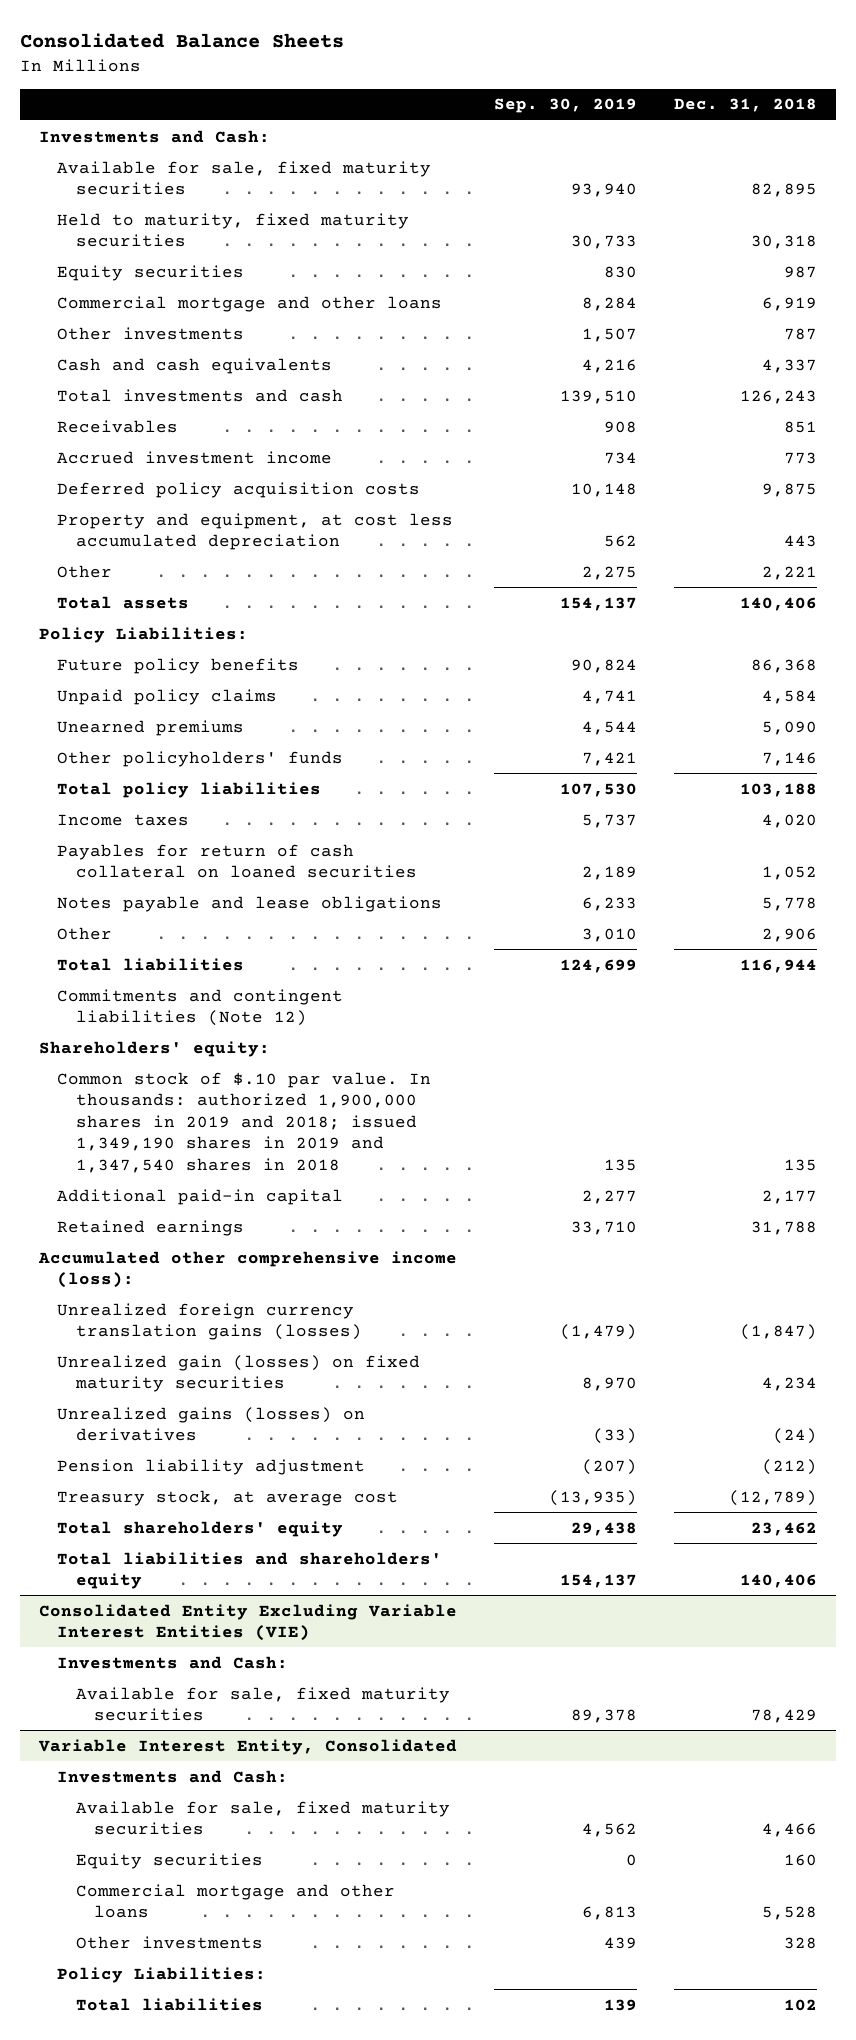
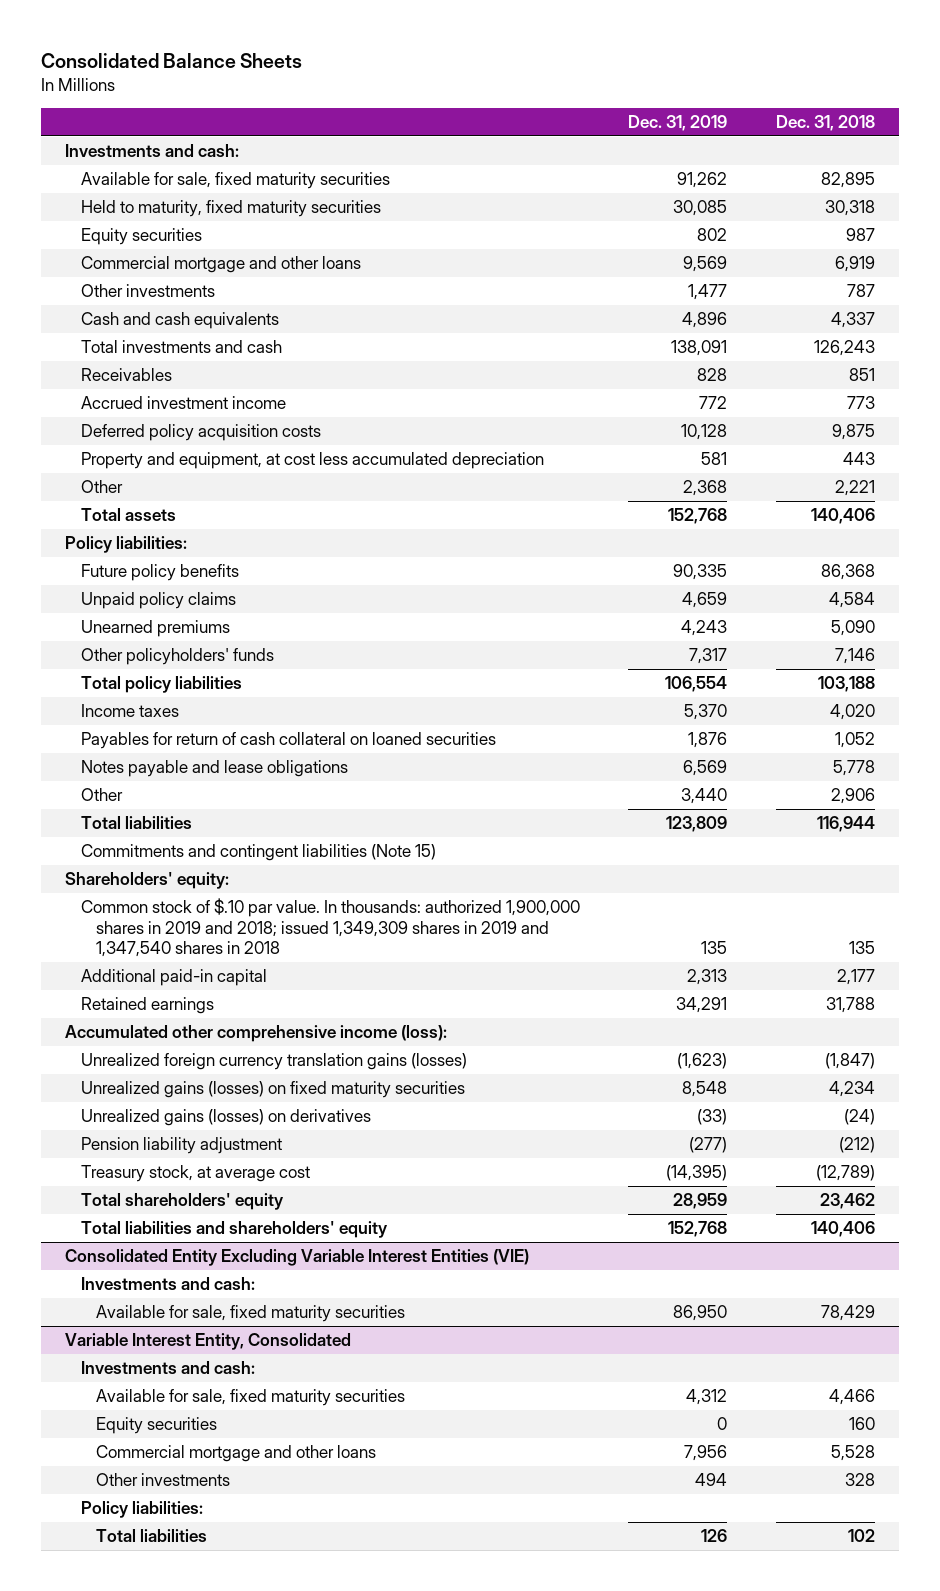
[493,98,637,114] Sep. 30, 2019 -> none
none -> [628,115,728,132] Dec. 31, 2019
[38,129,270,143] Investments and Cash: -> [65,144,240,158] Investments and cash:
[38,626,248,643] Policy Liabilities: -> [65,536,188,554] Policy liabilities:
[57,988,344,1027] Commitments and contingent liabilities (Note 12) -> [80,844,436,862] Commitments and contingent liabilities (Note 15)
[57,1071,432,1174] Common stock of $.10 par value. In thousands: authorized 1,900,000 shares in 2019 and 2018; issued 1,349,190 shares in 2019 and 1,347,540 shares in 2018 -> [80,898,580,957] Common stock of $.10 par value. In thousands: authorized 1,900,000 shares in 2019 and 2018; issued 1,349,309 shares in 2019 and 1,347,540 shares in 2018
[57,1354,421,1393] Unrealized gain (losses) on fixed maturity securities -> [80,1081,465,1099] Unrealized gains (losses) on fixed maturity securities
[57,1655,289,1669] Investments and Cash: -> [80,1277,255,1291] Investments and cash:
[57,1769,289,1783] Investments and Cash: -> [80,1361,255,1375] Investments and cash:
[57,1966,267,1983] Policy Liabilities: -> [80,1501,203,1519] Policy liabilities:

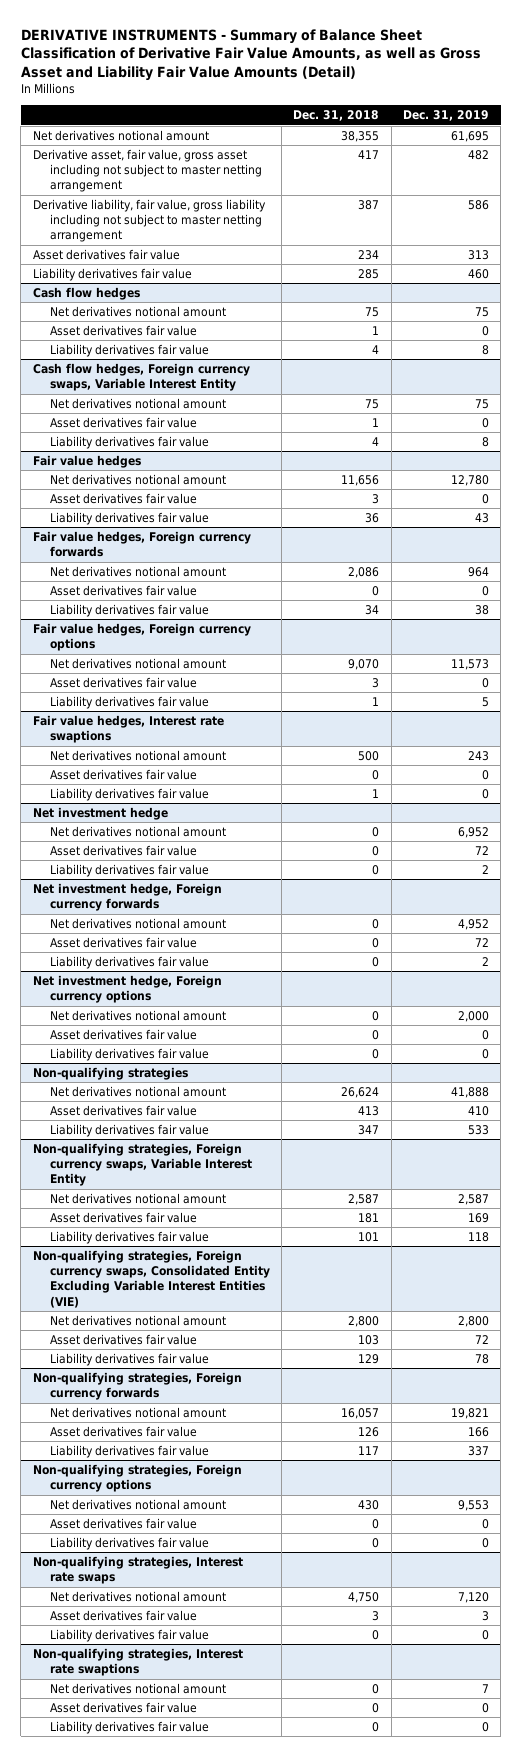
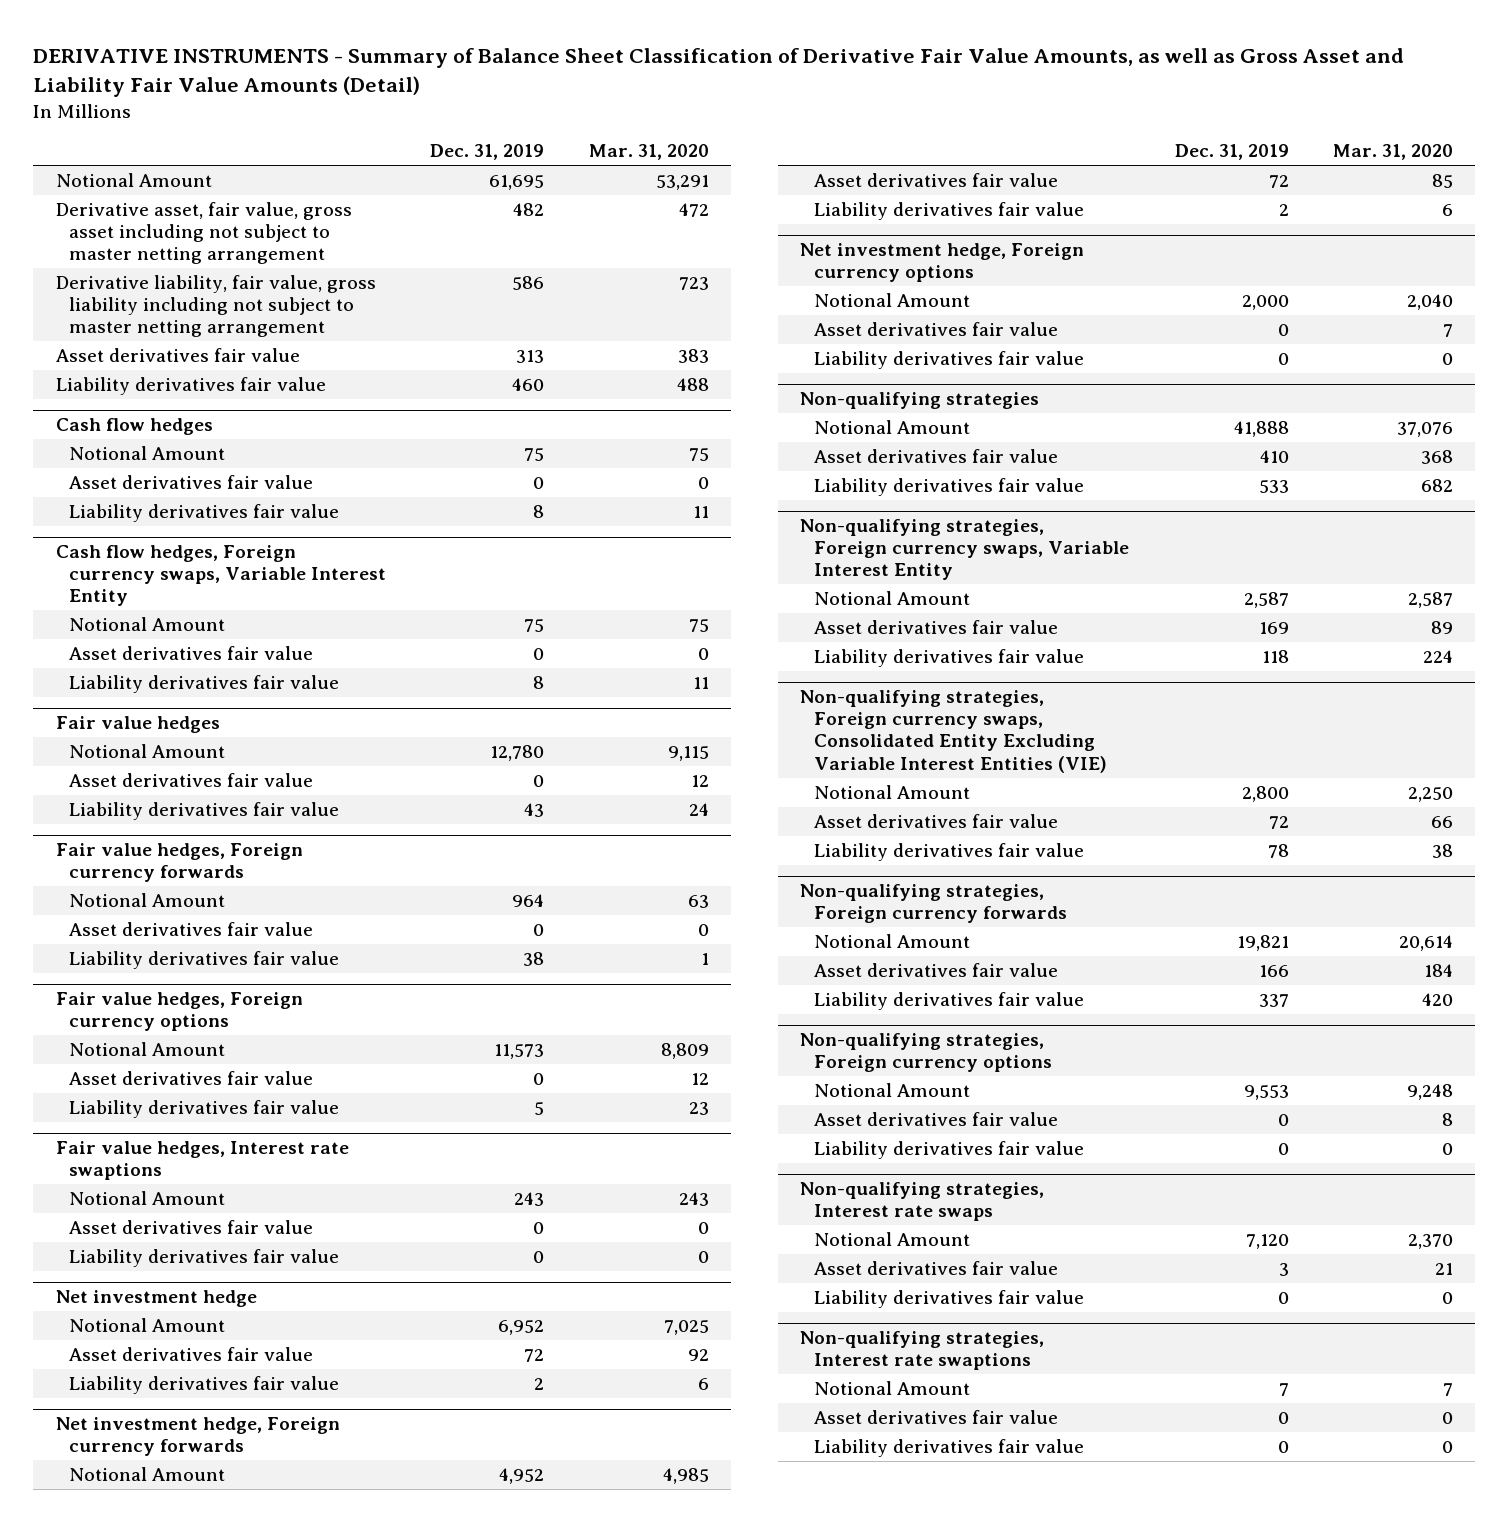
[293,110,380,122] Dec. 31, 2018 -> none
none -> [588,144,709,161] Mar. 31, 2020
[32,130,209,142] Net derivatives notional amount -> [55,172,212,187] Notional Amount
[49,306,226,318] Net derivatives notional amount -> [69,445,226,460] Notional Amount
[49,398,226,410] Net derivatives notional amount -> [69,616,226,631] Notional Amount
[49,474,226,486] Net derivatives notional amount -> [69,743,226,758] Notional Amount
[49,566,226,578] Net derivatives notional amount -> [69,892,226,907] Notional Amount
[49,658,226,670] Net derivatives notional amount -> [69,1041,226,1056] Notional Amount
[49,750,226,762] Net derivatives notional amount -> [69,1190,226,1205] Notional Amount
[49,826,226,838] Net derivatives notional amount -> [69,1317,226,1332] Notional Amount
[49,918,226,930] Net derivatives notional amount -> [69,1466,226,1481] Notional Amount
[49,1010,226,1022] Net derivatives notional amount -> [813,292,970,307] Notional Amount
[49,1086,226,1098] Net derivatives notional amount -> [813,419,970,434] Notional Amount
[49,1193,226,1205] Net derivatives notional amount -> [813,590,970,605] Notional Amount
[49,1315,226,1327] Net derivatives notional amount -> [813,784,970,799] Notional Amount
[49,1407,226,1419] Net derivatives notional amount -> [813,933,970,948] Notional Amount
[49,1499,226,1511] Net derivatives notional amount -> [813,1082,970,1097] Notional Amount
[49,1591,226,1603] Net derivatives notional amount -> [813,1231,970,1246] Notional Amount
[49,1683,226,1695] Net derivatives notional amount -> [813,1380,970,1395] Notional Amount

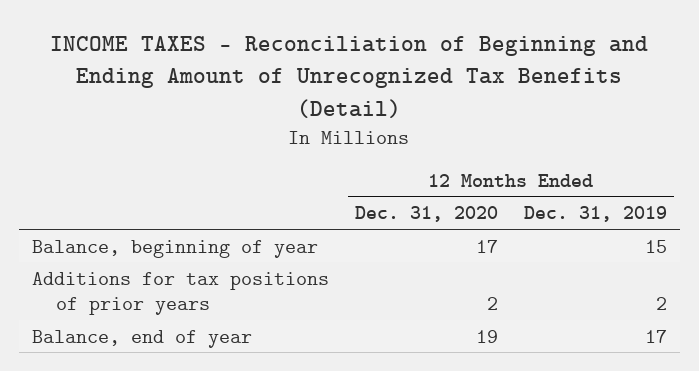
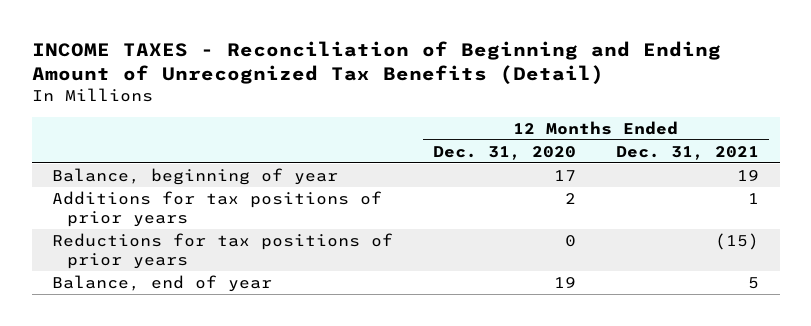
[523,206,667,223] Dec. 31, 2019 -> none
none -> [616,145,760,160] Dec. 31, 2021
none -> [51,232,393,269] Reductions for tax positions of prior years

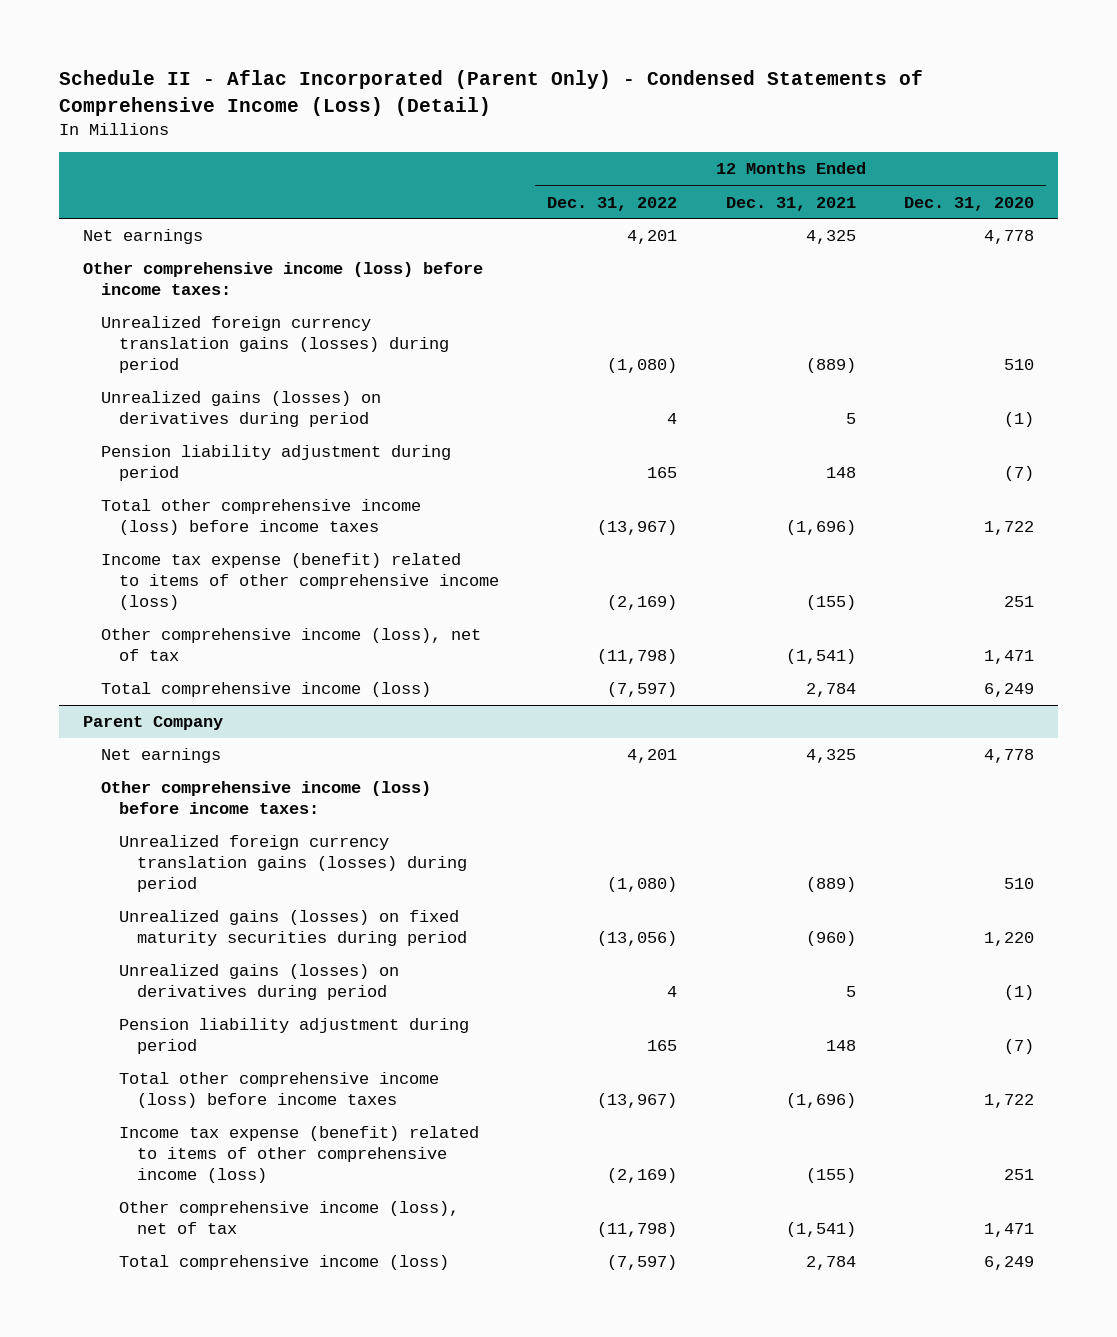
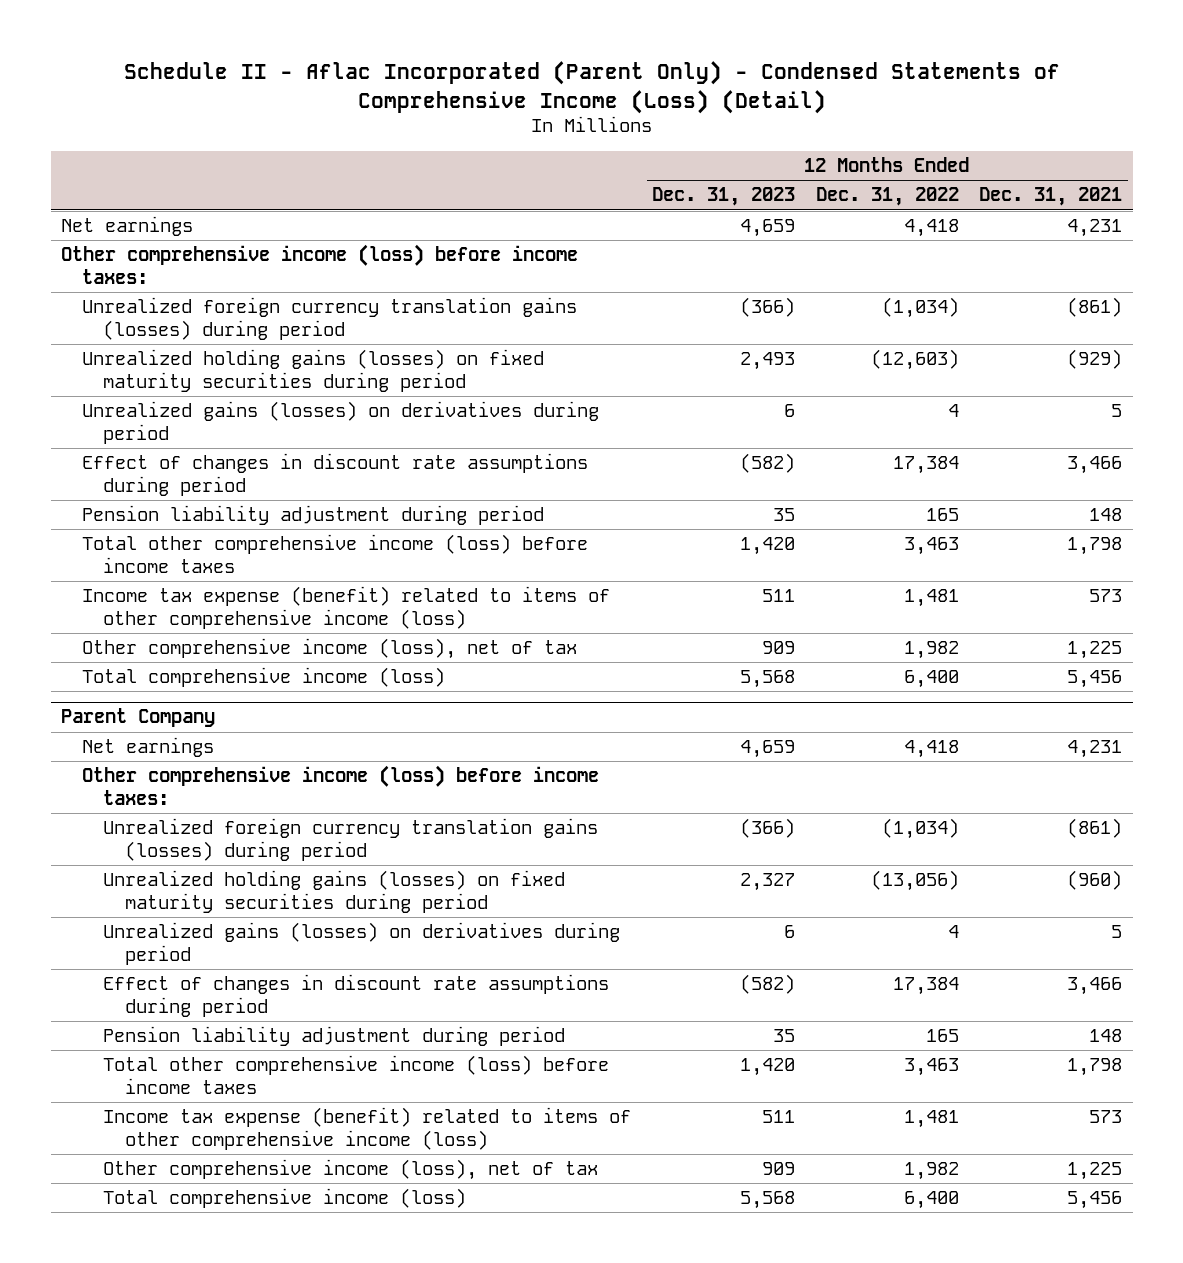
[904,196,1035,211] Dec. 31, 2020 -> none
none -> [652,187,796,207] Dec. 31, 2023
[627,230,678,245] 4,201 -> [903,219,959,238] 4,418
[805,230,856,245] 4,325 -> [1067,219,1123,238] 4,231
[607,357,678,373] (1,080) -> [881,297,959,319] (1,034)
[805,357,856,373] (889) -> [1067,297,1123,318] (861)
none -> [82,349,545,392] Unrealized holding gains (losses) on fixed maturity securities during period
none -> [82,453,589,496] Effect of changes in discount rate assumptions during period
[597,520,678,536] (13,967) -> [903,537,959,556] 3,463
[785,520,856,536] (1,696) -> [1067,537,1123,556] 1,798
[607,594,678,610] (2,169) -> [903,589,959,608] 1,481
[805,594,856,610] (155) -> [1089,589,1123,603] 573
[597,649,678,665] (11,798) -> [903,641,959,660] 1,982
[785,649,856,665] (1,541) -> [1067,641,1123,660] 1,225
[607,682,678,698] (7,597) -> [903,670,959,689] 6,400
[805,683,856,698] 2,784 -> [1067,670,1123,689] 5,456
[627,749,678,764] 4,201 -> [903,740,959,759] 4,418
[805,749,856,764] 4,325 -> [1067,740,1123,759] 4,231
[607,876,678,892] (1,080) -> [881,818,959,840] (1,034)
[805,876,856,892] (889) -> [1067,818,1123,839] (861)
[118,910,467,947] Unrealized gains (losses) on fixed maturity securities during period -> [103,870,566,913] Unrealized holding gains (losses) on fixed maturity securities during period
none -> [103,974,610,1017] Effect of changes in discount rate assumptions during period
[597,1093,678,1109] (13,967) -> [903,1058,959,1077] 3,463
[785,1093,856,1109] (1,696) -> [1067,1058,1123,1077] 1,798
[607,1167,678,1183] (2,169) -> [903,1110,959,1129] 1,481
[805,1167,856,1183] (155) -> [1089,1110,1123,1124] 573
[597,1222,678,1238] (11,798) -> [903,1162,959,1181] 1,982
[785,1222,856,1238] (1,541) -> [1067,1162,1123,1181] 1,225
[607,1255,678,1271] (7,597) -> [903,1191,959,1210] 6,400
[805,1256,856,1271] 2,784 -> [1067,1191,1123,1210] 5,456

